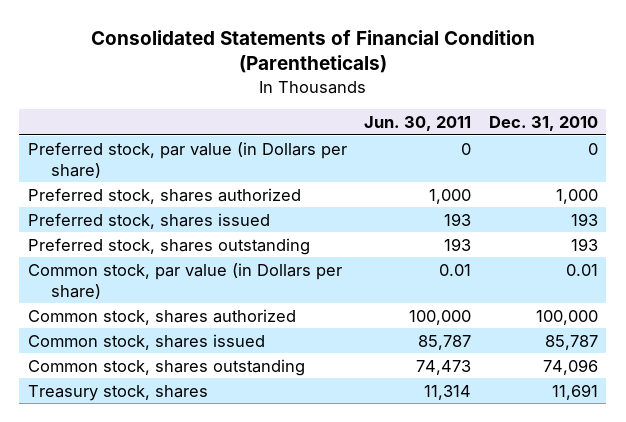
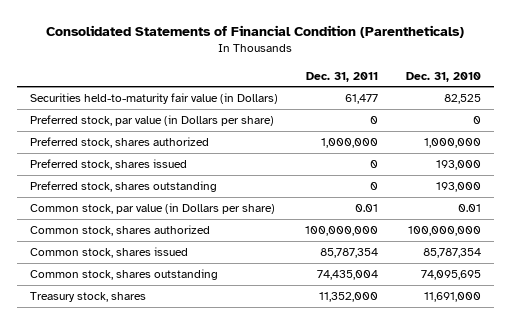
[364,116,472,132] Jun. 30, 2011 -> none
none -> [306,71,379,82] Dec. 31, 2011
none -> [30,93,279,105] Securities held-to-maturity fair value (in Dollars)
[555,188,598,204] 1,000 -> [423,138,481,149] 1,000,000
[570,212,598,226] 193 -> [435,160,481,171] 193,000
[570,237,598,251] 193 -> [435,182,481,193] 193,000
[535,309,598,325] 100,000 -> [407,226,481,237] 100,000,000
[544,334,598,350] 85,787 -> [422,248,481,259] 85,787,354
[542,358,598,375] 74,096 -> [420,270,481,281] 74,095,695
[551,383,598,400] 11,691 -> [423,292,481,303] 11,691,000

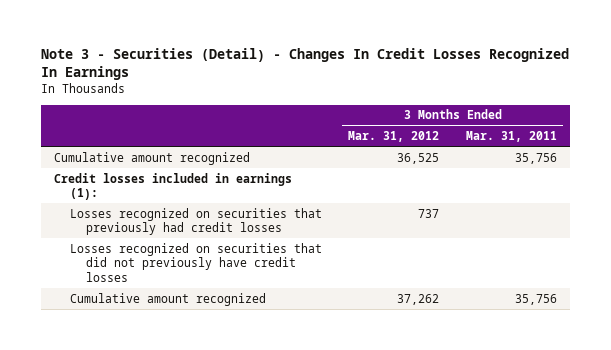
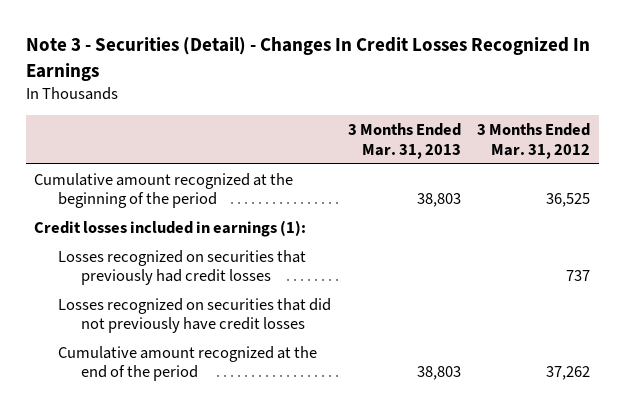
[465,131,557,143] Mar. 31, 2011 -> none
none -> [347,123,461,159] 3 Months Ended Mar. 31, 2013
[53,151,250,165] Cumulative amount recognized -> [34,172,294,209] Cumulative amount recognized at the beginning of the period
[69,292,266,306] Cumulative amount recognized -> [57,345,317,382] Cumulative amount recognized at the end of the period

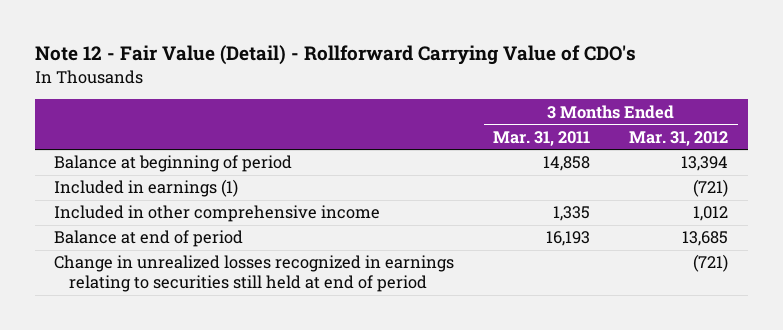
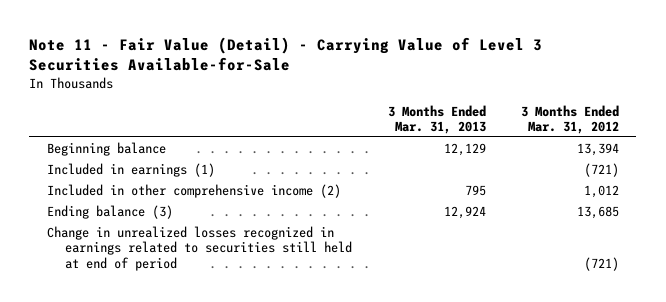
[34,45,636,66] Note 12 - Fair Value (Detail) - Rollforward Carrying Value of CDO's -> [29,36,543,72] Note 11 - Fair Value (Detail) - Carrying Value of Level 3 Securities Available-for-Sale
[493,130,591,146] Mar. 31, 2011 -> none
none -> [387,104,486,135] 3 Months Ended Mar. 31, 2013
[54,155,293,173] Balance at beginning of period -> [47,141,167,156] Beginning balance
[54,205,381,223] Included in other comprehensive income -> [47,183,342,198] Included in other comprehensive income (2)
[54,230,244,248] Balance at end of period -> [47,204,174,219] Ending balance (3)
[54,255,455,293] Change in unrealized losses recognized in earnings relating to securities still held at end of period -> [47,225,353,271] Change in unrealized losses recognized in earnings related to securities still held at end of period

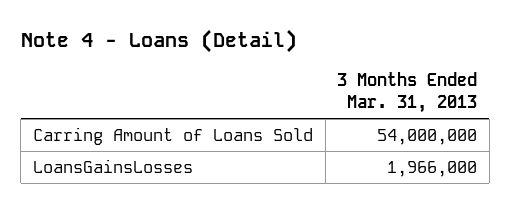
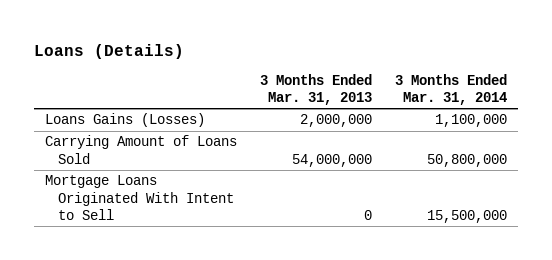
[20,29,297,54] Note 4 - Loans (Detail) -> [34,43,185,59] Loans (Details)
none -> [394,73,507,106] 3 Months Ended Mar. 31, 2014
[32,159,193,174] LoansGainsLosses -> none
none -> [45,113,206,128] Loans Gains (Losses)
[32,127,313,146] Carring Amount of Loans Sold -> [45,135,238,164] Carrying Amount of Loans Sold
none -> [45,175,234,221] Mortgage Loans Originated With Intent to Sell

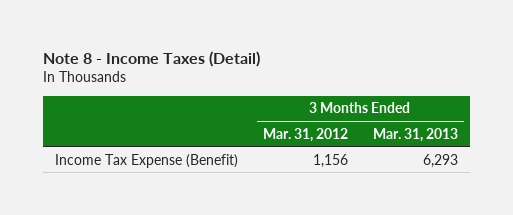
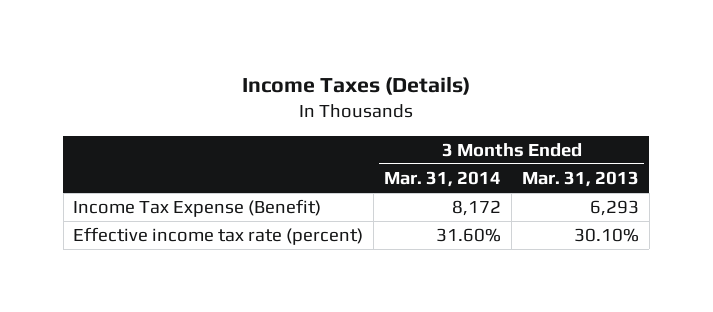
[42,50,260,67] Note 8 - Income Taxes (Detail) -> [242,75,471,95] Income Taxes (Details)
[262,127,348,142] Mar. 31, 2012 -> none
none -> [384,171,502,188] Mar. 31, 2014
none -> [73,227,364,246] Effective income tax rate (percent)

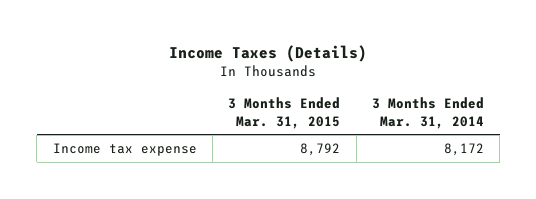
[522,171,640,188] Mar. 31, 2013 -> none
none -> [228,97,341,129] 3 Months Ended Mar. 31, 2015
[73,227,364,246] Effective income tax rate (percent) -> none
[73,199,322,218] Income Tax Expense (Benefit) -> [52,143,197,157] Income tax expense

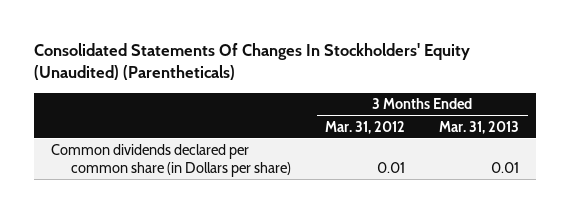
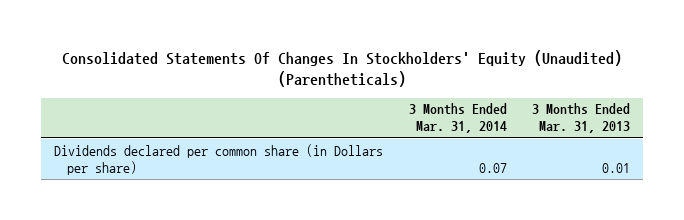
[325,120,406,134] Mar. 31, 2012 -> none
none -> [408,103,507,134] 3 Months Ended Mar. 31, 2014
[50,144,292,177] Common dividends declared per common share (in Dollars per share) -> [54,143,384,175] Dividends declared per common share (in Dollars per share)

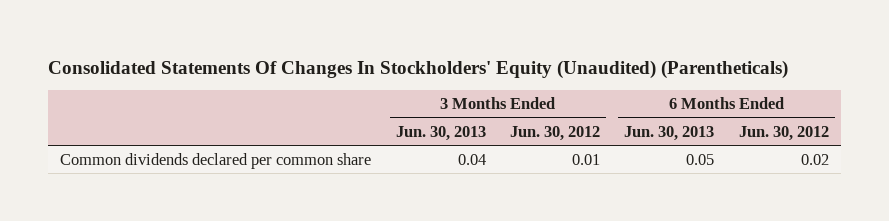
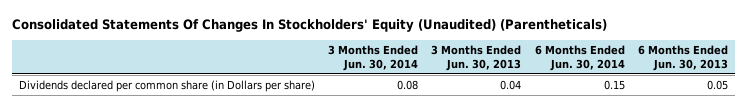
[510,125,601,141] Jun. 30, 2012 -> none
[738,125,829,141] Jun. 30, 2012 -> none
none -> [327,45,418,72] 3 Months Ended Jun. 30, 2014
none -> [534,45,625,72] 6 Months Ended Jun. 30, 2014
[60,153,372,170] Common dividends declared per common share -> [18,79,315,92] Dividends declared per common share (in Dollars per share)

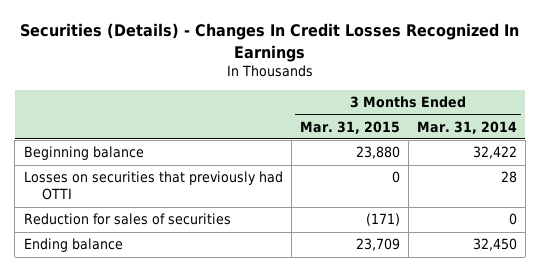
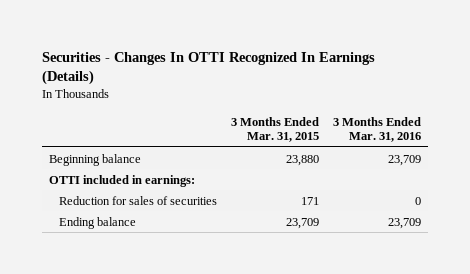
[20,23,520,62] Securities (Details) - Changes In Credit Losses Recognized In Earnings -> [42,51,376,86] Securities - Changes In OTTI Recognized In Earnings (Details)
[416,120,517,134] Mar. 31, 2014 -> none
none -> [333,116,422,143] 3 Months Ended Mar. 31, 2016
[23,171,283,201] Losses on securities that previously had OTTI -> none
none -> [49,174,196,187] OTTI included in earnings:
[365,213,400,227] (171) -> [300,196,319,205] 171

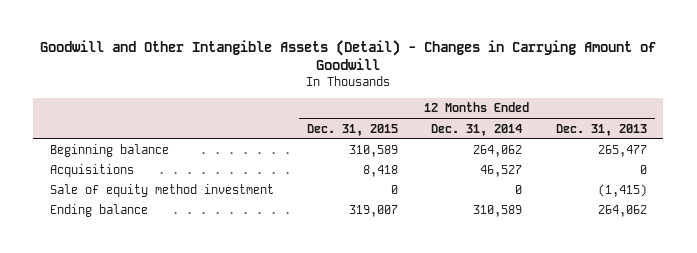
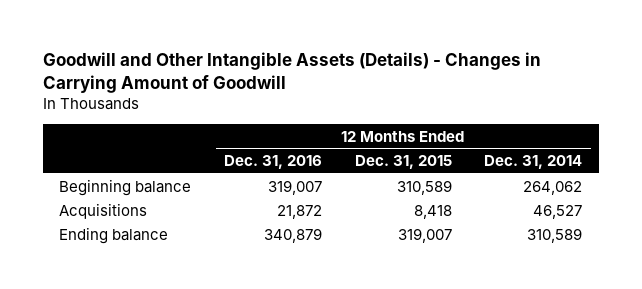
[40,39,657,70] Goodwill and Other Intangible Assets (Detail) - Changes in Carrying Amount of Goodwill -> [42,51,541,94] Goodwill and Other Intangible Assets (Details) - Changes in Carrying Amount of Goodwill
[555,123,647,136] Dec. 31, 2013 -> none
none -> [223,154,322,169] Dec. 31, 2016
[49,184,274,198] Sale of equity method investment -> none

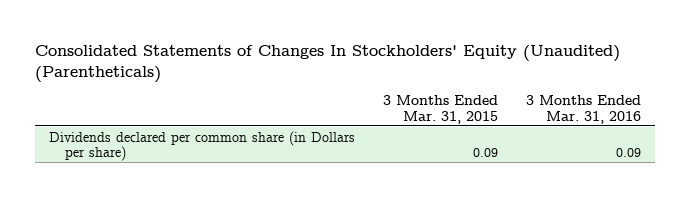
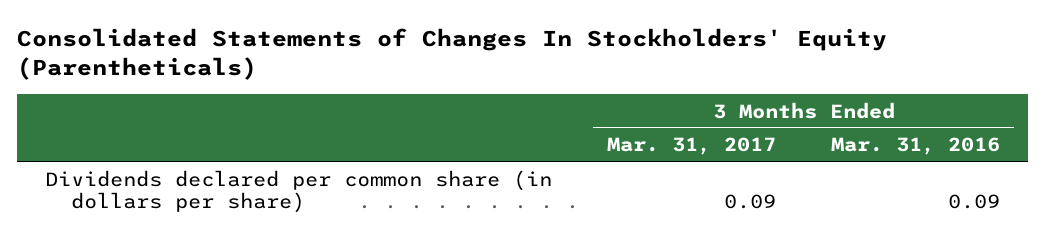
[35,45,621,84] Consolidated Statements of Changes In Stockholders' Equity (Unaudited) (Parentheticals) -> [16,28,887,81] Consolidated Statements of Changes In Stockholders' Equity (Parentheticals)
[383,95,499,124] 3 Months Ended Mar. 31, 2015 -> none
none -> [606,137,776,156] Mar. 31, 2017
[49,130,356,162] Dividends declared per common share (in Dollars per share) -> [44,170,552,214] Dividends declared per common share (in dollars per share)

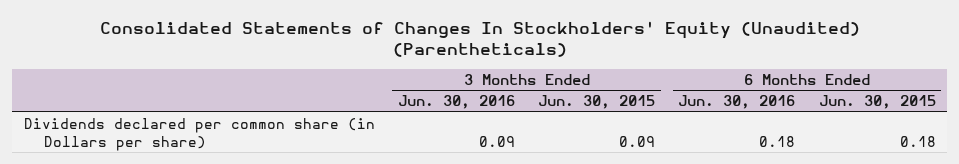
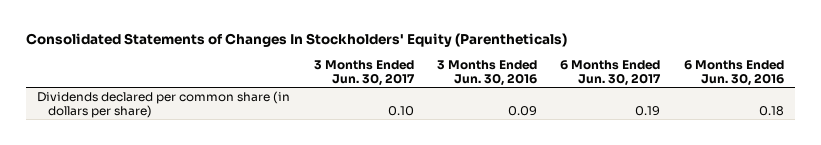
[99,20,860,58] Consolidated Statements of Changes In Stockholders' Equity (Unaudited) (Parentheticals) -> [25,33,567,48] Consolidated Statements of Changes In Stockholders' Equity (Parentheticals)
[538,95,656,110] Jun. 30, 2015 -> none
[818,95,936,110] Jun. 30, 2015 -> none
none -> [313,59,415,86] 3 Months Ended Jun. 30, 2017
none -> [560,59,662,86] 6 Months Ended Jun. 30, 2017
[23,117,375,151] Dividends declared per common share (in Dollars per share) -> [37,90,291,118] Dividends declared per common share (in dollars per share)

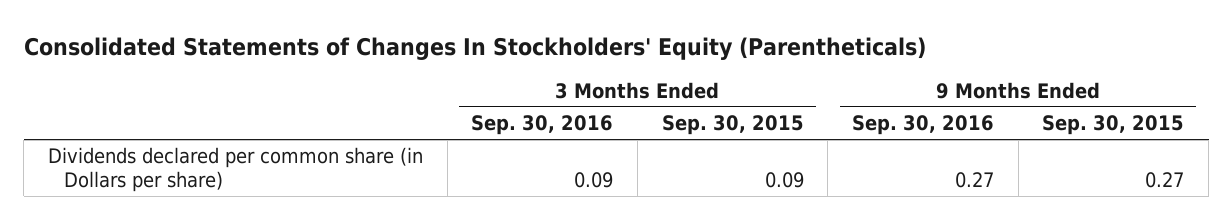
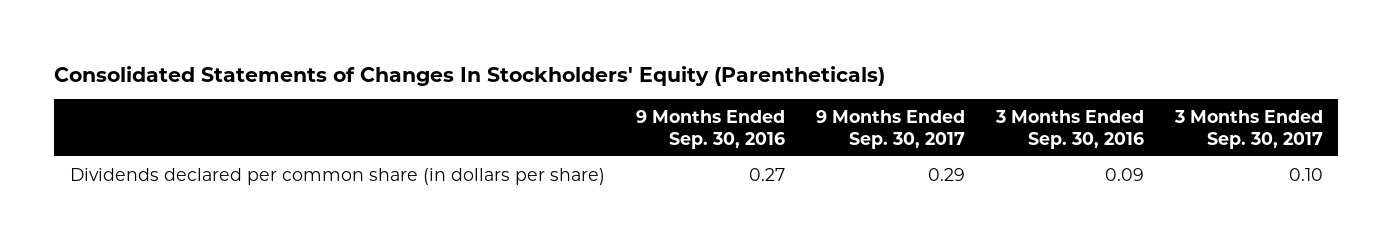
[661,115,804,136] Sep. 30, 2015 -> none
[1042,115,1185,136] Sep. 30, 2015 -> none
none -> [815,109,965,149] 9 Months Ended Sep. 30, 2017
none -> [1173,109,1323,149] 3 Months Ended Sep. 30, 2017
[47,147,423,193] Dividends declared per common share (in Dollars per share) -> [69,167,605,185] Dividends declared per common share (in dollars per share)

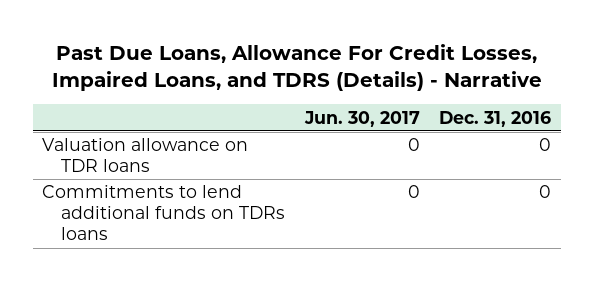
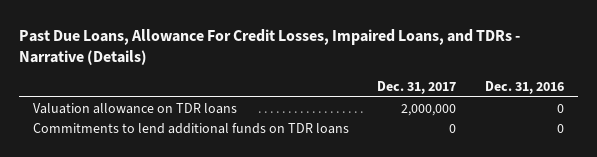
[51,43,542,91] Past Due Loans, Allowance For Credit Losses, Impaired Loans, and TDRS (Details) - Narrative -> [18,28,520,66] Past Due Loans, Allowance For Credit Losses, Impaired Loans, and TDRs - Narrative (Details)
[303,110,420,127] Jun. 30, 2017 -> none
none -> [377,81,457,95] Dec. 31, 2017
[42,185,285,241] Commitments to lend additional funds on TDRs loans -> [33,122,350,134] Commitments to lend additional funds on TDR loans

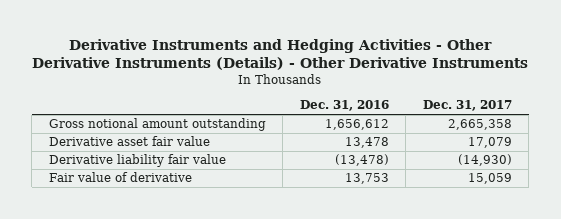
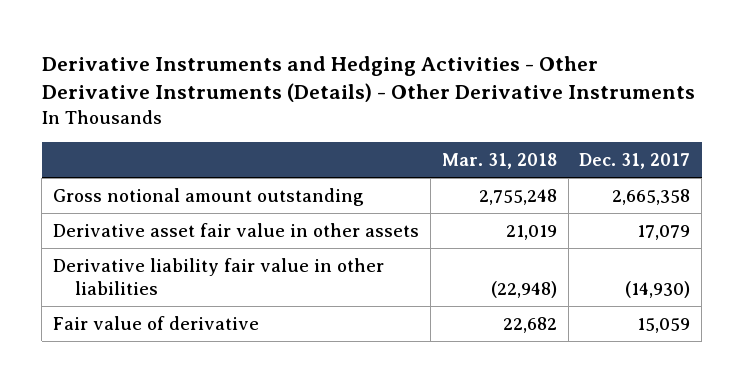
[299,100,389,112] Dec. 31, 2016 -> none
none -> [441,153,557,170] Mar. 31, 2018
[48,136,210,147] Derivative asset fair value -> [53,222,420,237] Derivative asset fair value in other assets
[48,154,226,168] Derivative liability fair value -> [53,257,385,296] Derivative liability fair value in other liabilities

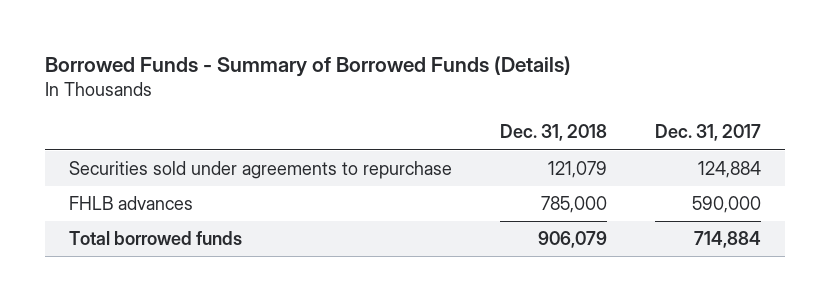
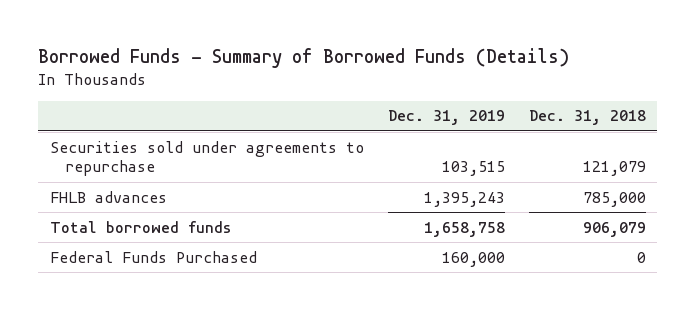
[655,124,762,142] Dec. 31, 2017 -> none
none -> [387,110,505,126] Dec. 31, 2019
none -> [50,250,258,263] Federal Funds Purchased

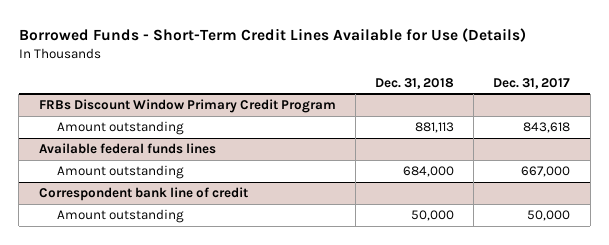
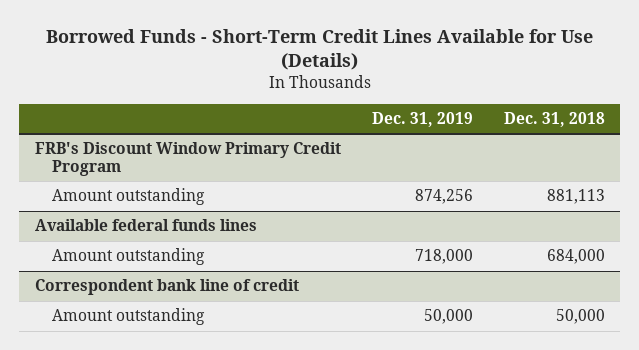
[493,77,571,89] Dec. 31, 2017 -> none
none -> [371,112,473,128] Dec. 31, 2019
[38,99,336,114] FRBs Discount Window Primary Credit Program -> [34,142,341,177] FRB's Discount Window Primary Credit Program

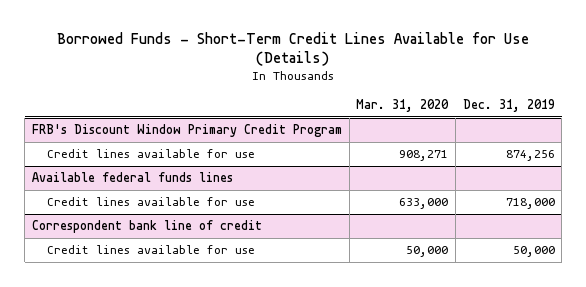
[503,112,605,128] Dec. 31, 2018 -> none
none -> [356,99,450,113] Mar. 31, 2020
[51,188,205,206] Amount outstanding -> [46,149,255,159] Credit lines available for use
[51,248,205,266] Amount outstanding -> [46,197,255,207] Credit lines available for use
[51,308,205,326] Amount outstanding -> [46,245,255,255] Credit lines available for use

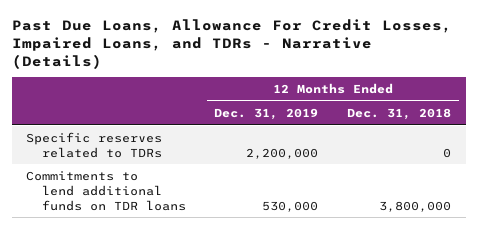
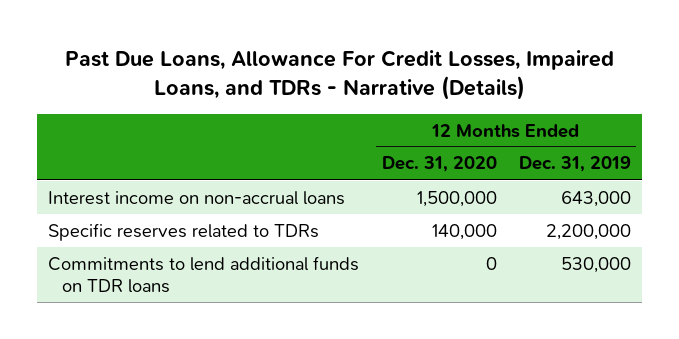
[347,107,452,120] Dec. 31, 2018 -> none
none -> [381,156,497,173] Dec. 31, 2020
none -> [48,190,346,205] Interest income on non-accrual loans

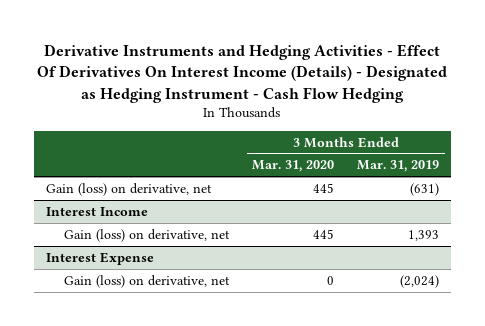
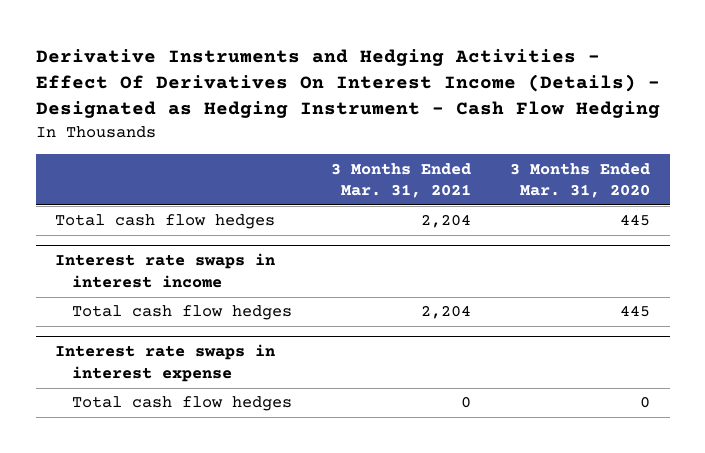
[357,160,440,173] Mar. 31, 2019 -> none
none -> [330,162,471,199] 3 Months Ended Mar. 31, 2021
[45,182,212,196] Gain (loss) on derivative, net -> [55,214,276,230] Total cash flow hedges
[45,206,148,216] Interest Income -> [55,253,276,288] Interest rate swaps in interest income
[64,228,231,242] Gain (loss) on derivative, net -> [71,305,292,321] Total cash flow hedges
[45,251,154,265] Interest Expense -> [55,344,276,382] Interest rate swaps in interest expense
[64,274,231,288] Gain (loss) on derivative, net -> [71,396,292,412] Total cash flow hedges

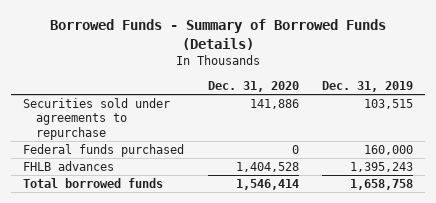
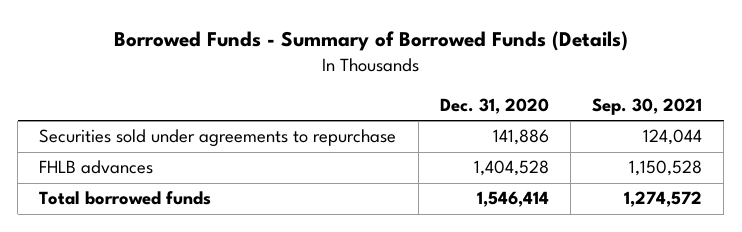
[322,80,414,92] Dec. 31, 2019 -> none
none -> [592,97,703,115] Sep. 30, 2021
[23,144,185,158] Federal funds purchased -> none

